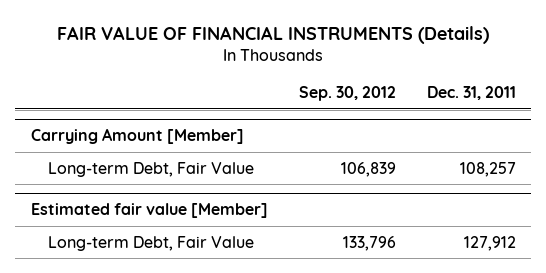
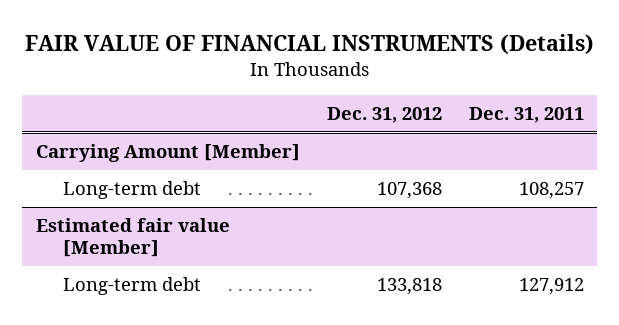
[298,86,396,102] Sep. 30, 2012 -> none
none -> [326,106,442,123] Dec. 31, 2012
[47,161,254,177] Long-term Debt, Fair Value -> [63,181,202,200] Long-term debt
[47,235,254,251] Long-term Debt, Fair Value -> [63,277,202,296] Long-term debt

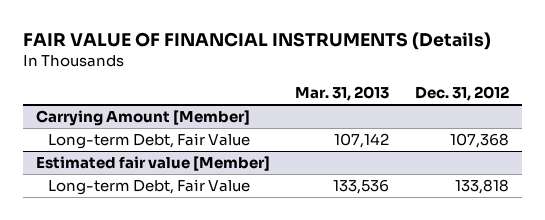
[468,106,584,123] Dec. 31, 2011 -> none
none -> [295,86,390,102] Mar. 31, 2013
[63,181,202,200] Long-term debt -> [47,132,250,149] Long-term Debt, Fair Value
[63,277,202,296] Long-term debt -> [47,178,250,195] Long-term Debt, Fair Value

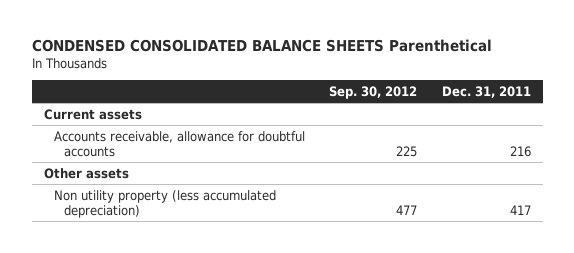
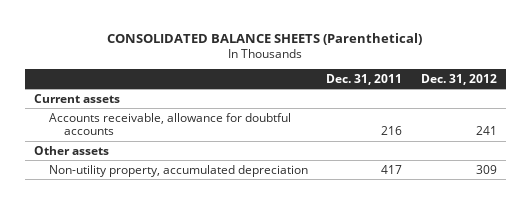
[31,38,492,52] CONDENSED CONSOLIDATED BALANCE SHEETS Parenthetical -> [107,32,423,45] CONSOLIDATED BALANCE SHEETS (Parenthetical)
[329,85,418,99] Sep. 30, 2012 -> none
none -> [420,73,497,85] Dec. 31, 2012
[53,189,276,219] Non utility property (less accumulated depreciation) -> [48,164,308,177] Non-utility property, accumulated depreciation

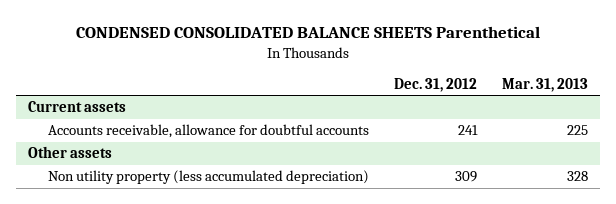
[107,32,423,45] CONSOLIDATED BALANCE SHEETS (Parenthetical) -> [75,26,540,39] CONDENSED CONSOLIDATED BALANCE SHEETS Parenthetical
[326,73,403,85] Dec. 31, 2011 -> none
none -> [501,77,588,92] Mar. 31, 2013
[48,164,308,177] Non-utility property, accumulated depreciation -> [48,170,370,185] Non utility property (less accumulated depreciation)

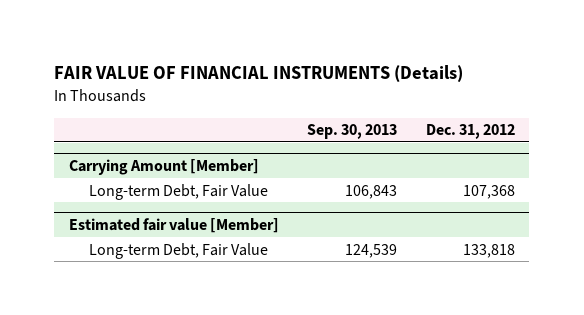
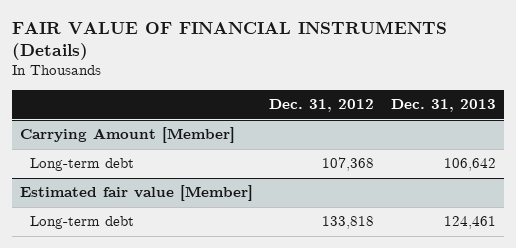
[307,124,398,140] Sep. 30, 2013 -> none
none -> [390,99,496,113] Dec. 31, 2013
[88,183,268,200] Long-term Debt, Fair Value -> [30,158,135,172] Long-term debt
[88,242,268,259] Long-term Debt, Fair Value -> [30,216,135,230] Long-term debt

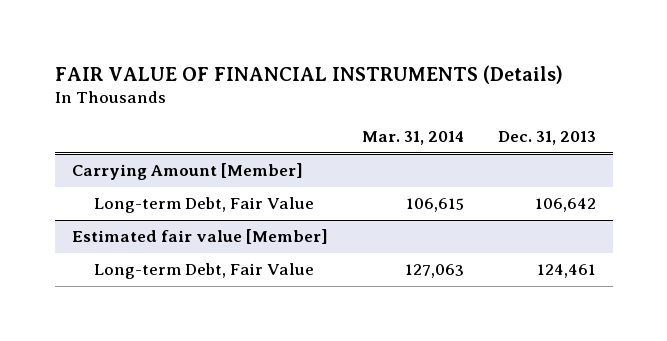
[269,99,375,113] Dec. 31, 2012 -> none
none -> [361,131,464,146] Mar. 31, 2014
[30,158,135,172] Long-term debt -> [94,197,315,214] Long-term Debt, Fair Value
[30,216,135,230] Long-term debt -> [94,263,315,280] Long-term Debt, Fair Value

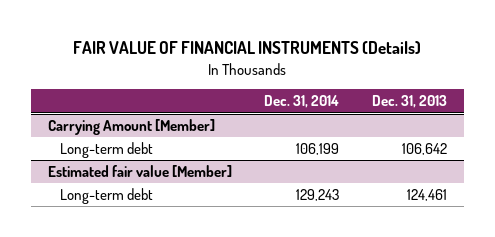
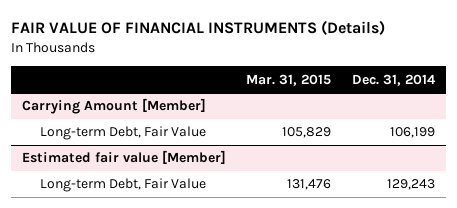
[372,95,448,109] Dec. 31, 2013 -> none
none -> [246,73,332,86] Mar. 31, 2015
[59,142,153,159] Long-term debt -> [40,126,207,141] Long-term Debt, Fair Value
[59,188,153,205] Long-term debt -> [40,178,207,193] Long-term Debt, Fair Value

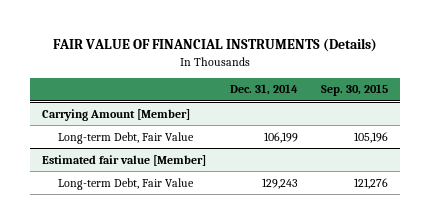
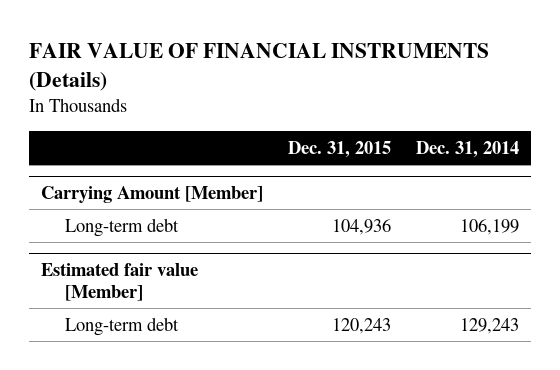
[321,84,389,97] Sep. 30, 2015 -> none
none -> [288,140,392,158] Dec. 31, 2015
[57,131,194,144] Long-term Debt, Fair Value -> [65,217,180,237] Long-term debt
[57,177,194,190] Long-term Debt, Fair Value -> [65,316,180,336] Long-term debt

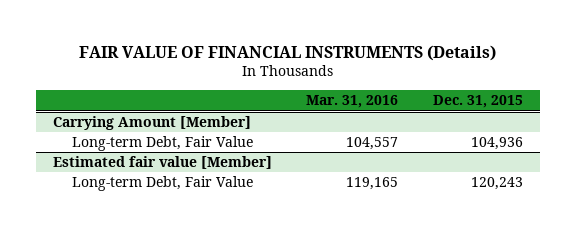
[415,140,519,158] Dec. 31, 2014 -> none
none -> [306,95,399,109] Mar. 31, 2016
[65,217,180,237] Long-term debt -> [72,136,254,152] Long-term Debt, Fair Value
[65,316,180,336] Long-term debt -> [72,176,254,192] Long-term Debt, Fair Value

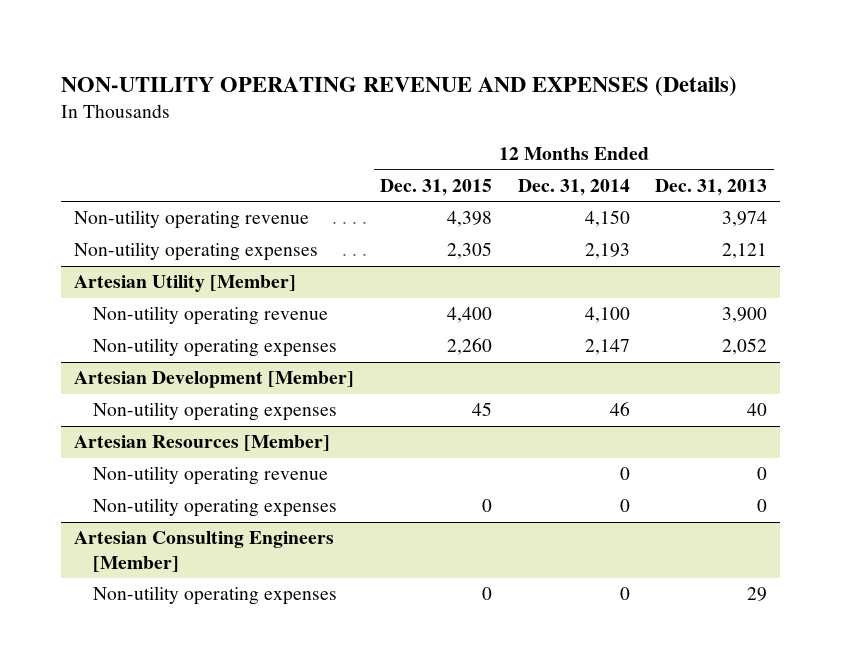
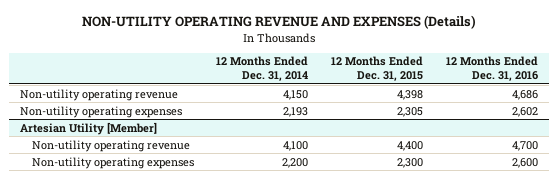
[655,178,768,196] Dec. 31, 2013 -> none
none -> [445,56,538,81] 12 Months Ended Dec. 31, 2016
[74,371,355,389] Artesian Development [Member] -> none
[93,402,338,422] Non-utility operating expenses -> none
[74,435,331,452] Artesian Resources [Member] -> none
[93,466,329,486] Non-utility operating revenue -> none
[93,498,338,518] Non-utility operating expenses -> none
[74,531,335,572] Artesian Consulting Engineers [Member] -> none
[93,586,338,606] Non-utility operating expenses -> none
[447,338,493,356] 2,260 -> [397,157,424,168] 2,300
[584,339,630,356] 2,147 -> [282,157,309,168] 2,200

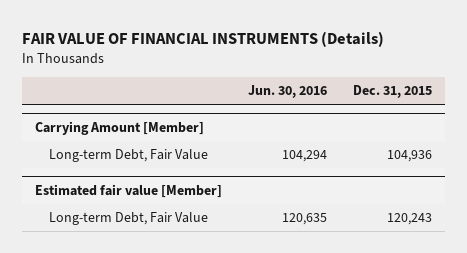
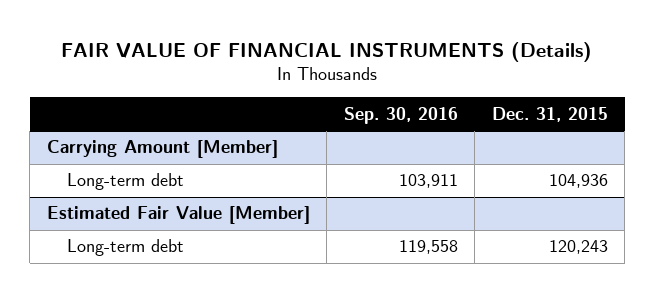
[247,85,327,99] Jun. 30, 2016 -> none
none -> [343,106,458,124] Sep. 30, 2016
[48,149,208,163] Long-term Debt, Fair Value -> [67,173,185,191] Long-term debt
[34,183,222,198] Estimated fair value [Member] -> [46,206,310,225] Estimated Fair Value [Member]
[48,212,208,226] Long-term Debt, Fair Value -> [67,239,185,257] Long-term debt

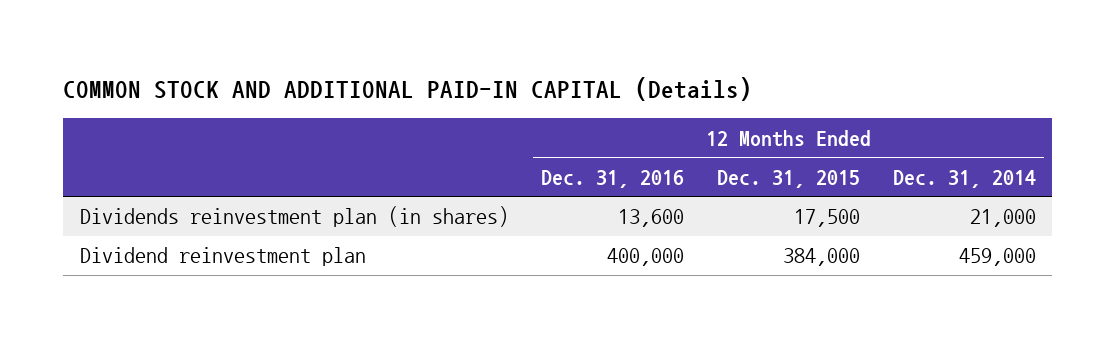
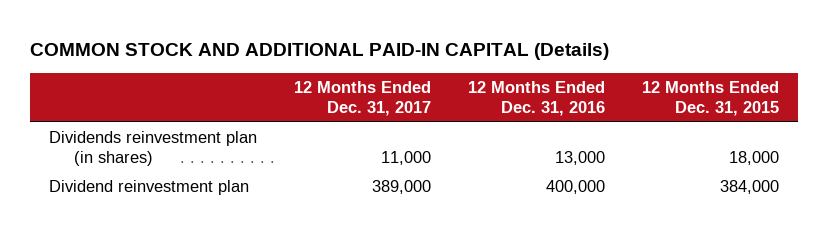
[892,169,1036,188] Dec. 31, 2014 -> none
none -> [293,80,431,116] 12 Months Ended Dec. 31, 2017
[618,209,685,228] 13,600 -> [554,151,605,166] 13,000
[794,209,861,228] 17,500 -> [729,151,780,166] 18,000

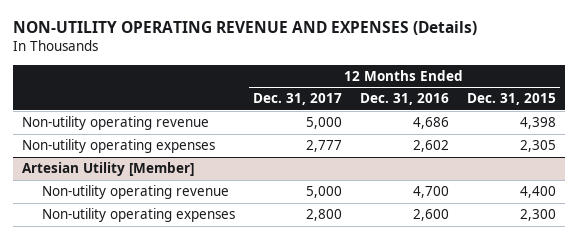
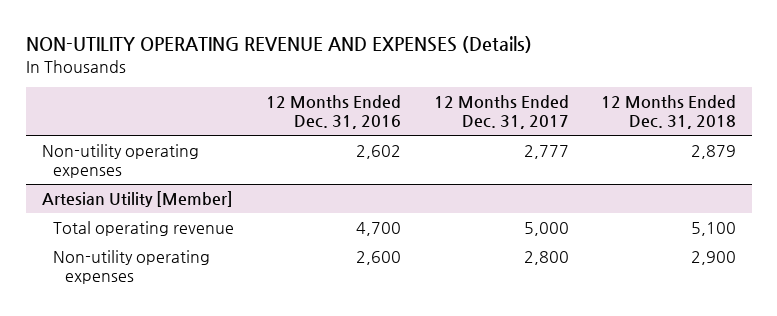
[466,93,556,106] Dec. 31, 2015 -> none
none -> [600,95,736,130] 12 Months Ended Dec. 31, 2018
[21,116,209,131] Non-utility operating revenue -> none
[42,185,230,200] Non-utility operating revenue -> [53,220,235,236] Total operating revenue

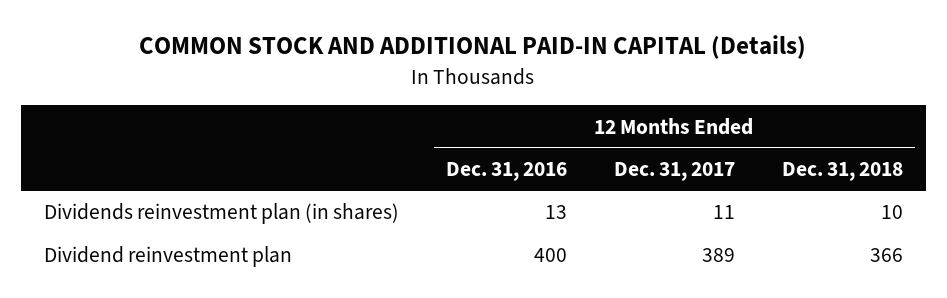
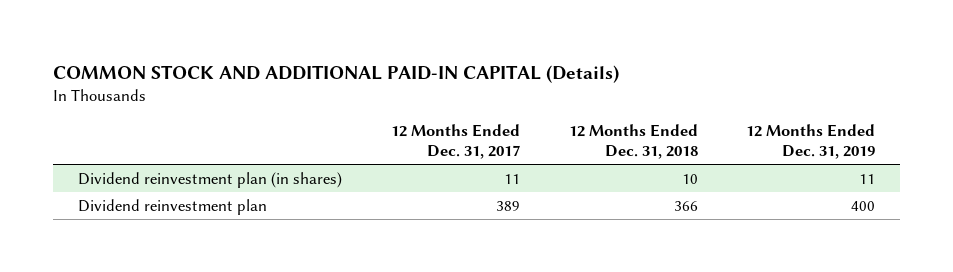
[446,162,568,182] Dec. 31, 2016 -> none
none -> [746,124,876,160] 12 Months Ended Dec. 31, 2019
[44,203,400,225] Dividends reinvestment plan (in shares) -> [77,171,342,188] Dividend reinvestment plan (in shares)

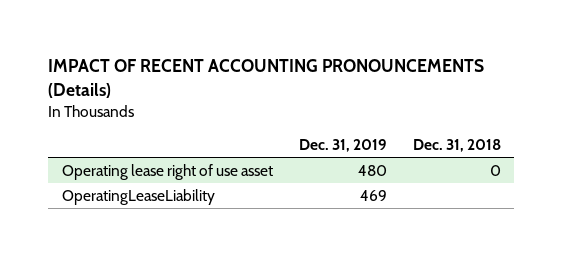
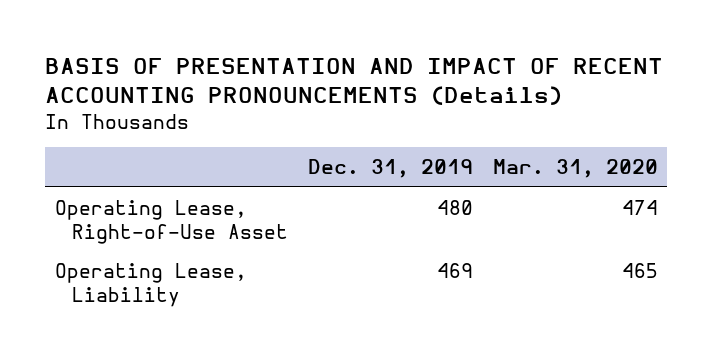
[48,59,485,99] IMPACT OF RECENT ACCOUNTING PRONOUNCEMENTS (Details) -> [45,58,664,106] BASIS OF PRESENTATION AND IMPACT OF RECENT ACCOUNTING PRONOUNCEMENTS (Details)
[413,139,502,153] Dec. 31, 2018 -> none
none -> [492,159,658,179] Mar. 31, 2020
[61,163,273,180] Operating lease right of use asset -> [55,199,288,244] Operating Lease, Right-of-Use Asset
[61,188,215,205] OperatingLeaseLiability -> [55,262,248,307] Operating Lease, Liability

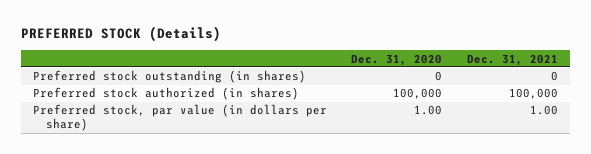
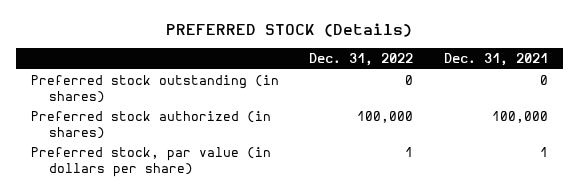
[351,53,443,66] Dec. 31, 2020 -> none
none -> [309,53,414,67] Dec. 31, 2022
[530,105,559,116] 1.00 -> [539,147,548,158] 1

